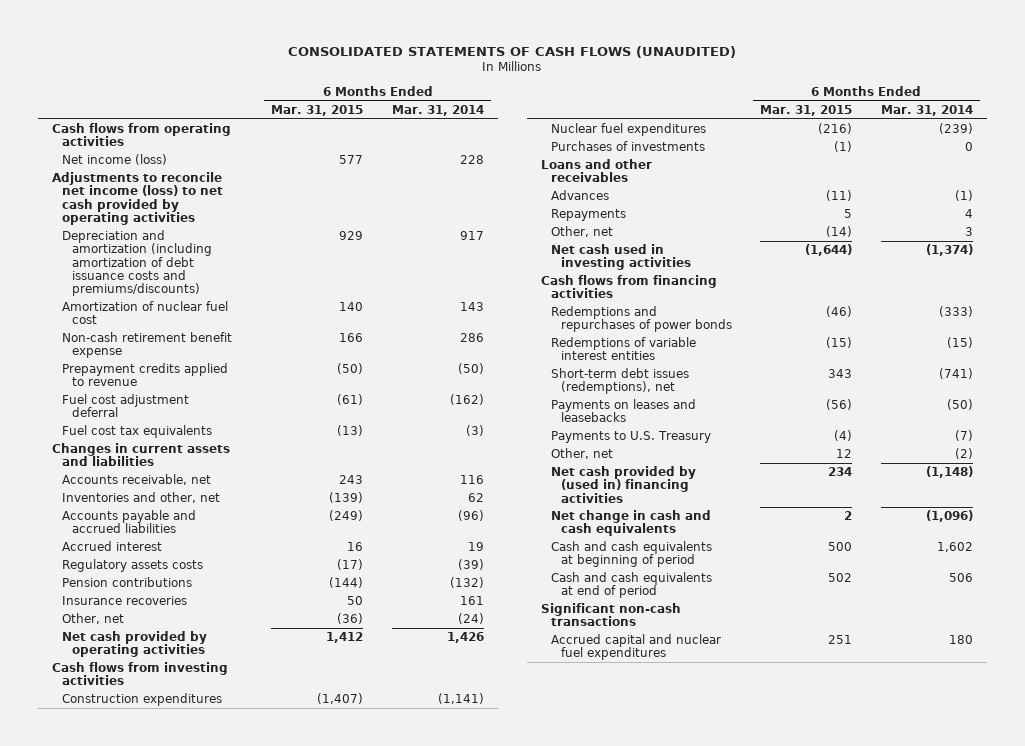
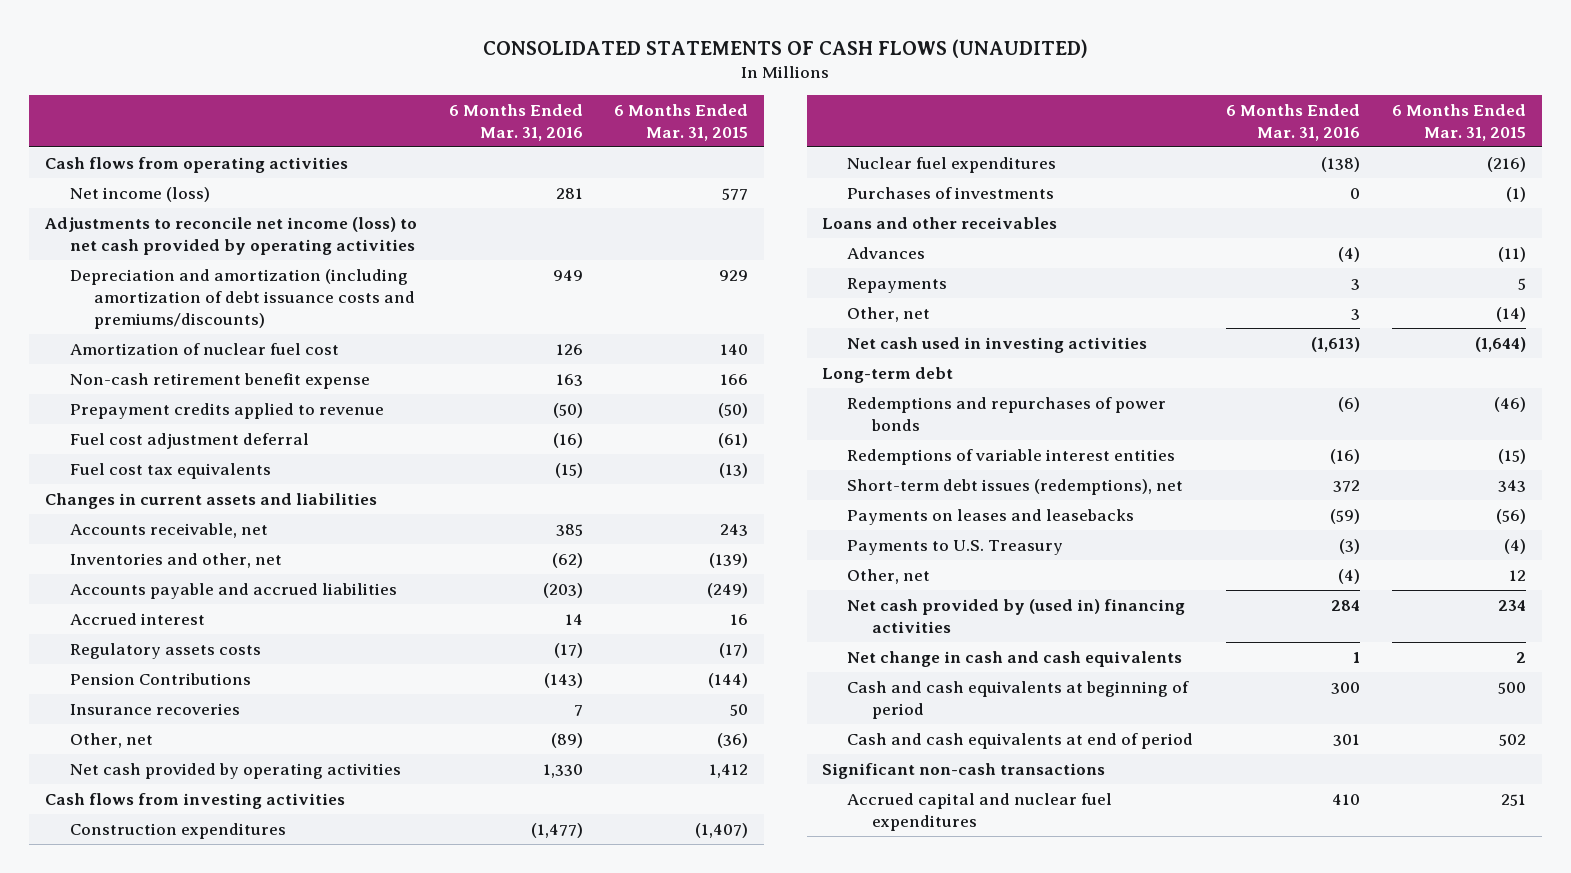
[391,104,484,116] Mar. 31, 2014 -> none
none -> [448,103,583,141] 6 Months Ended Mar. 31, 2016
[61,577,192,588] Pension contributions -> [69,672,251,685] Pension Contributions
[540,275,717,299] Cash flows from financing activities -> none
none -> [822,366,954,383] Long-term debt

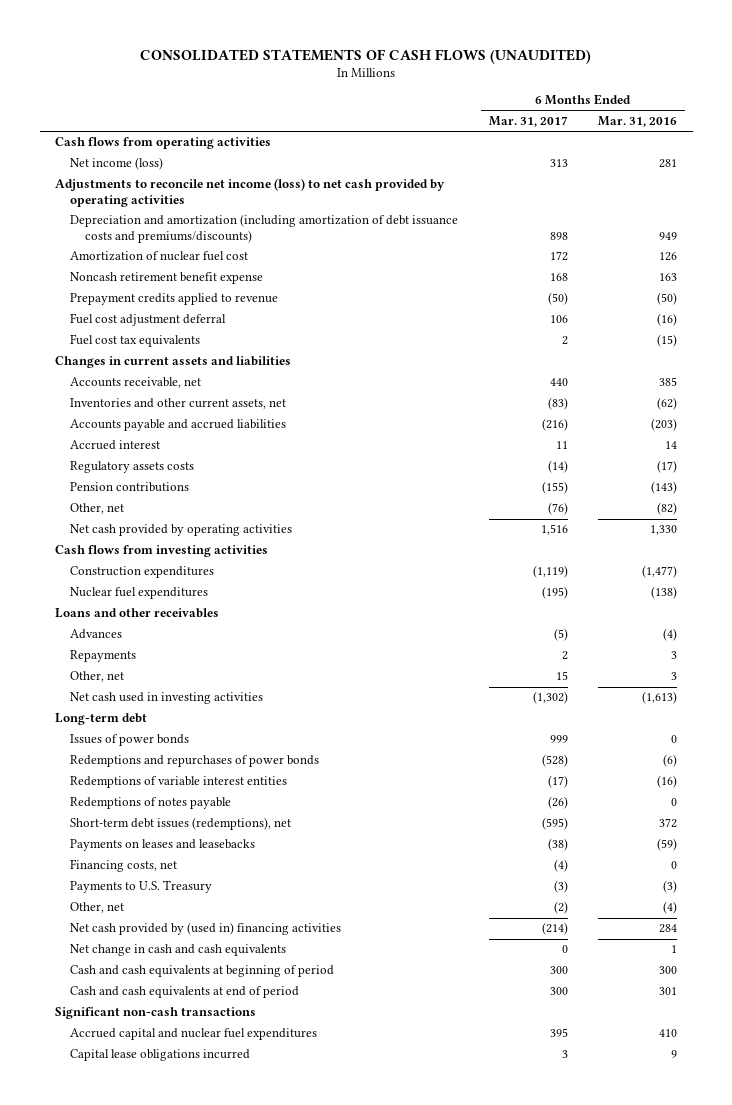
[614,103,749,141] 6 Months Ended Mar. 31, 2015 -> none
none -> [488,116,568,128] Mar. 31, 2017
[69,372,370,389] Non-cash retirement benefit expense -> [69,272,263,285] Noncash retirement benefit expense
[69,552,282,568] Inventories and other, net -> [69,398,286,410] Inventories and other current assets, net
[69,702,240,715] Insurance recoveries -> none
[69,672,251,685] Pension Contributions -> [69,482,189,493] Pension contributions
[550,732,583,748] (89) -> [657,502,678,516] (82)
[847,186,1055,199] Purchases of investments -> none
none -> [69,734,189,747] Issues of power bonds
none -> [69,797,231,810] Redemptions of notes payable
none -> [69,859,177,873] Financing costs, net
none -> [69,1049,250,1062] Capital lease obligations incurred

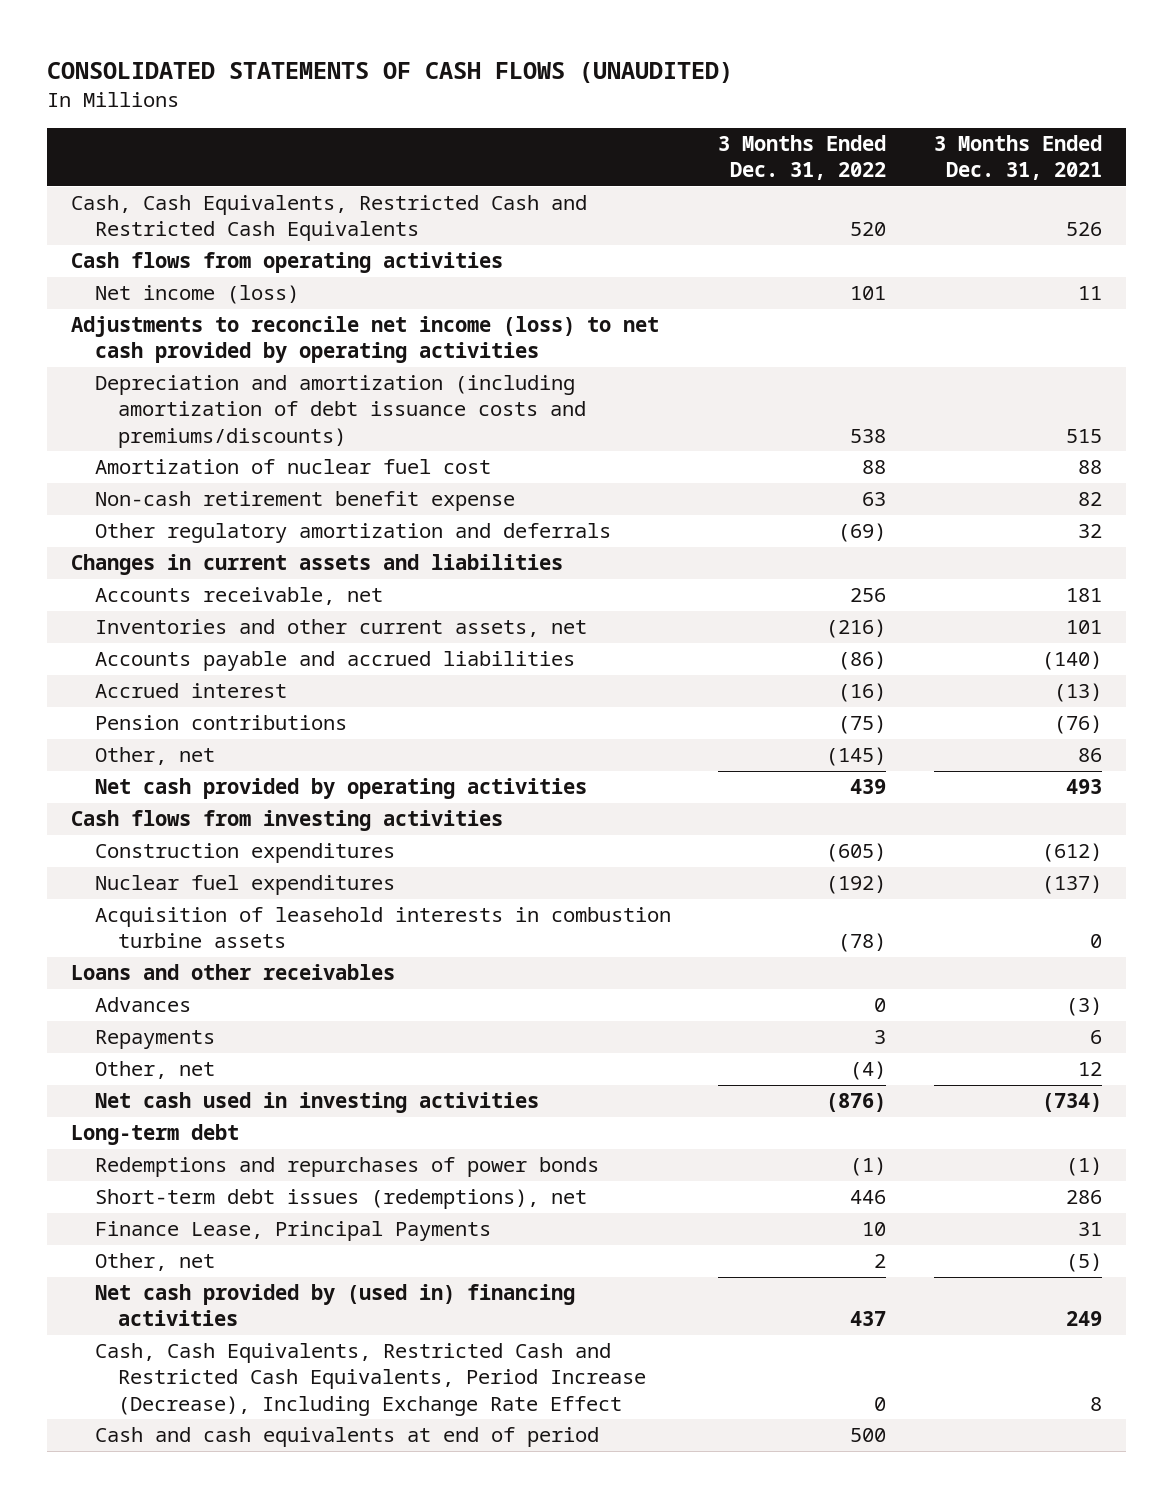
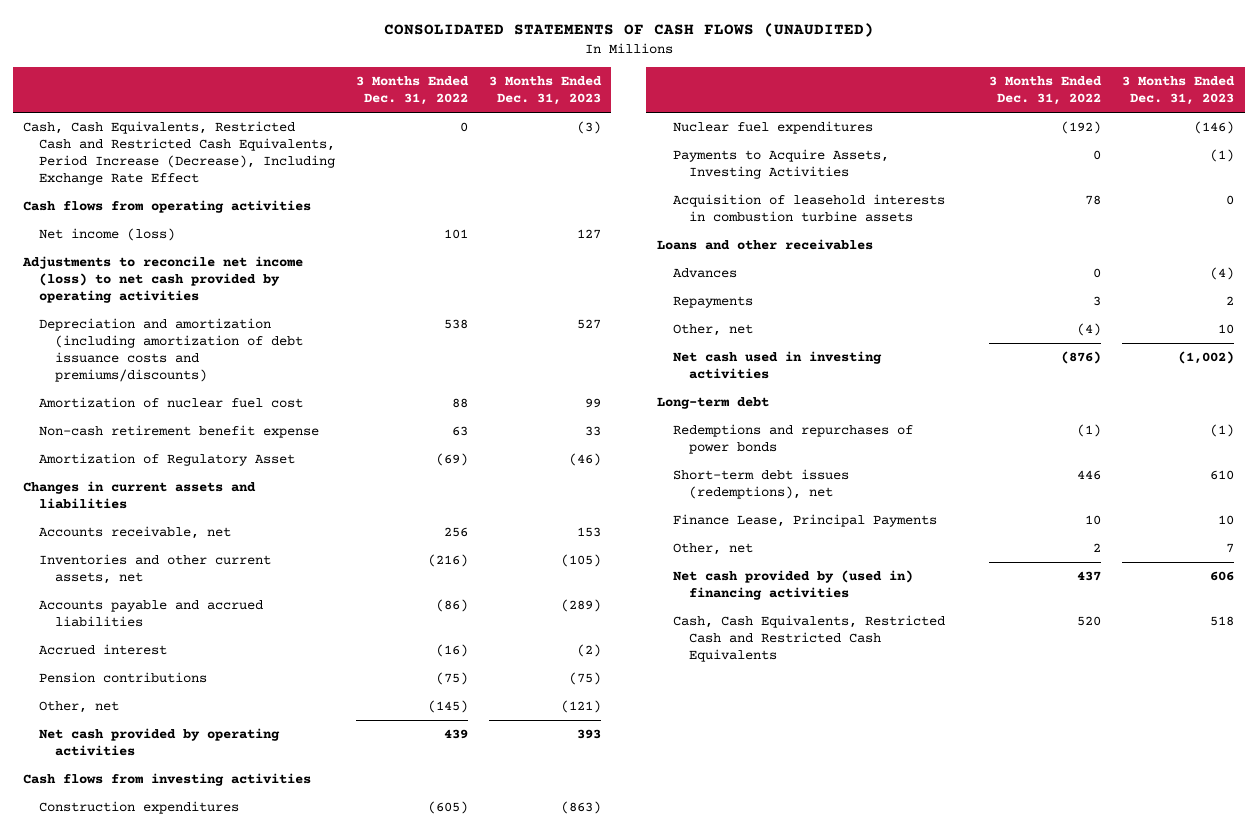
[933,135,1102,181] 3 Months Ended Dec. 31, 2021 -> none
none -> [488,76,602,106] 3 Months Ended Dec. 31, 2023
[94,1343,646,1416] Cash, Cash Equivalents, Restricted Cash and Restricted Cash Equivalents, Period Increase (Decrease), Including Exchange Rate Effect -> [23,121,336,185] Cash, Cash Equivalents, Restricted Cash and Restricted Cash Equivalents, Period Increase (Decrease), Including Exchange Rate Effect
[94,523,611,544] Other regulatory amortization and deferrals -> none
none -> [39,453,296,467] Amortization of Regulatory Asset
none -> [672,149,889,179] Payments to Acquire Assets, Investing Activities
[838,933,887,953] (78) -> [1085,195,1102,206] 78
[94,1427,599,1448] Cash and cash equivalents at end of period -> none
[71,195,588,242] Cash, Cash Equivalents, Restricted Cash and Restricted Cash Equivalents -> [672,615,945,662] Cash, Cash Equivalents, Restricted Cash and Restricted Cash Equivalents

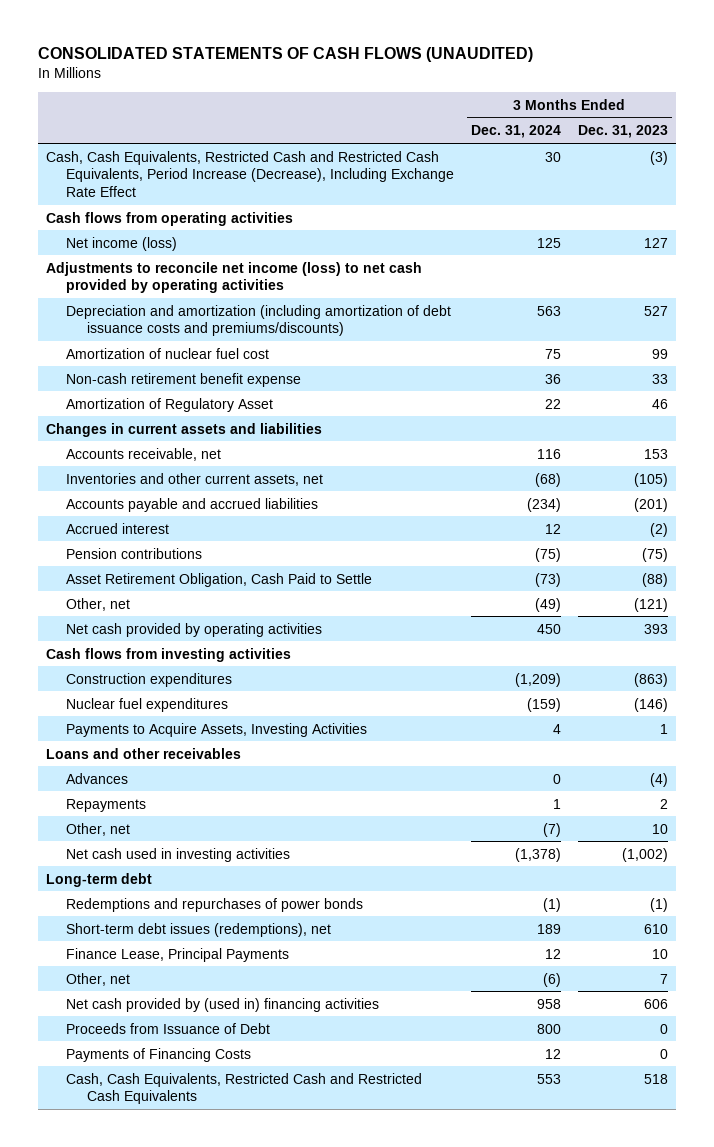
[356,76,470,106] 3 Months Ended Dec. 31, 2022 -> none
none -> [471,125,562,139] Dec. 31, 2024
[568,453,601,467] (46) -> [651,398,668,409] 46
[560,599,601,613] (289) -> [633,497,668,512] (201)
none -> [66,572,373,587] Asset Retirement Obligation, Cash Paid to Settle
[672,194,945,222] Acquisition of leasehold interests in combustion turbine assets -> none
[1210,149,1235,163] (1) -> [659,723,668,734] 1
none -> [66,1022,271,1034] Proceeds from Issuance of Debt
none -> [66,1047,252,1062] Payments of Financing Costs

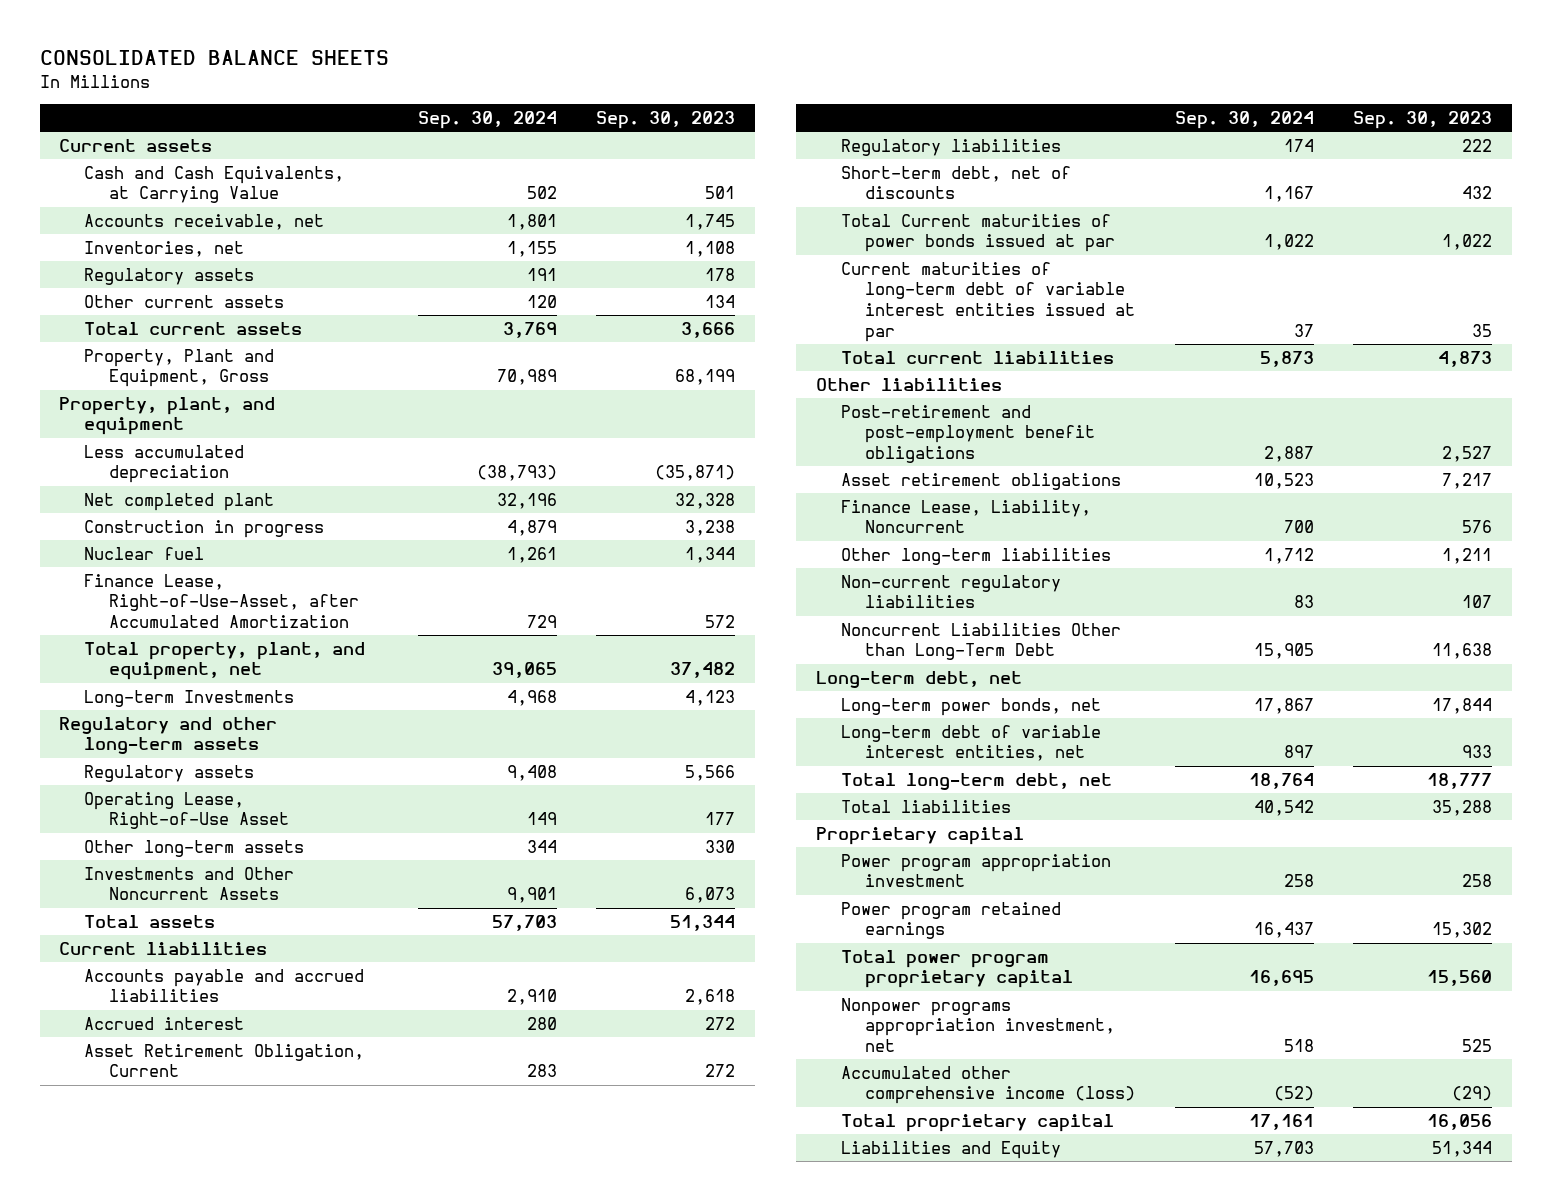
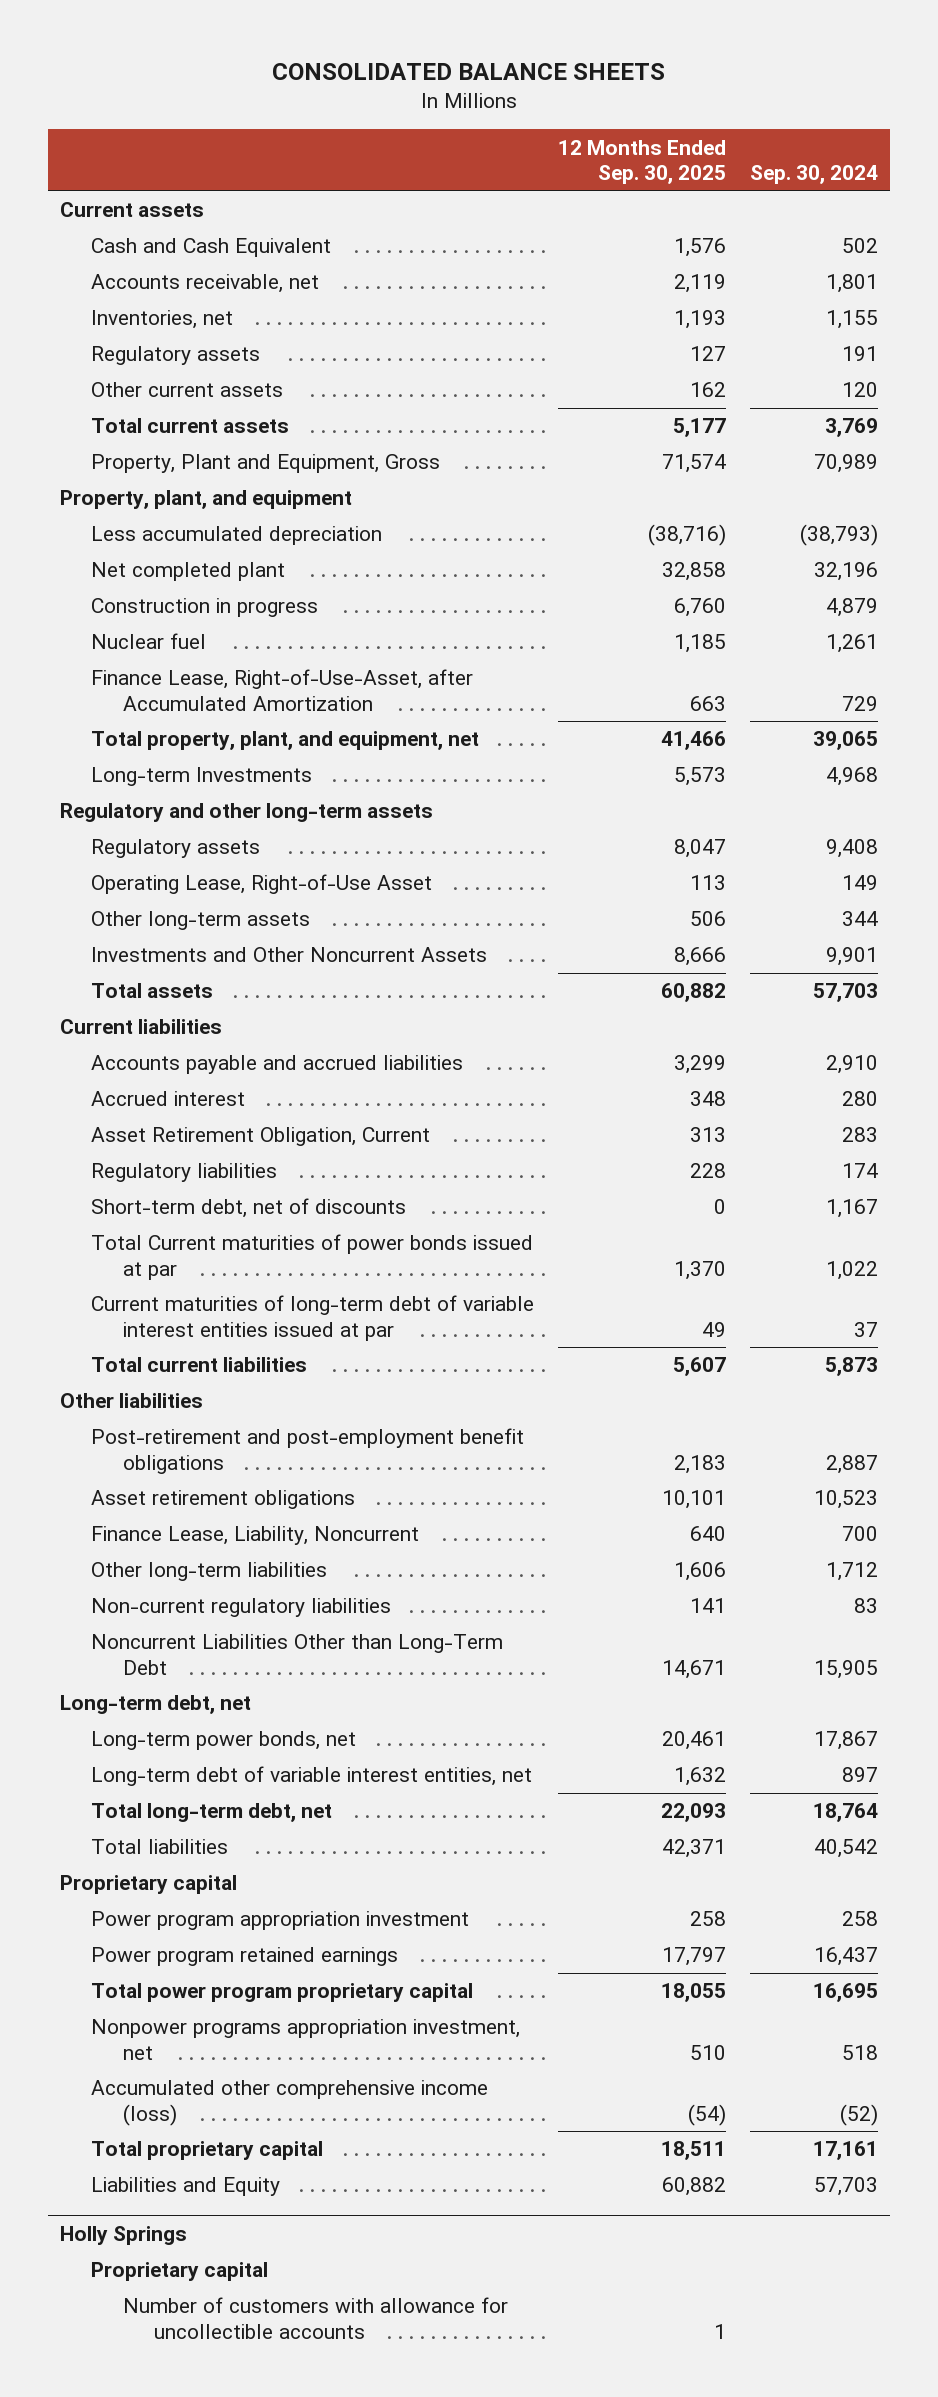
[596,111,736,130] Sep. 30, 2023 -> none
none -> [558,139,727,185] 12 Months Ended Sep. 30, 2025
[83,165,344,204] Cash and Cash Equivalents, at Carrying Value -> [91,238,332,258] Cash and Cash Equivalent
none -> [60,2226,188,2246] Holly Springs
none -> [91,2262,269,2282] Proprietary capital
none -> [122,2297,508,2339] Number of customers with allowance for uncollectible accounts

